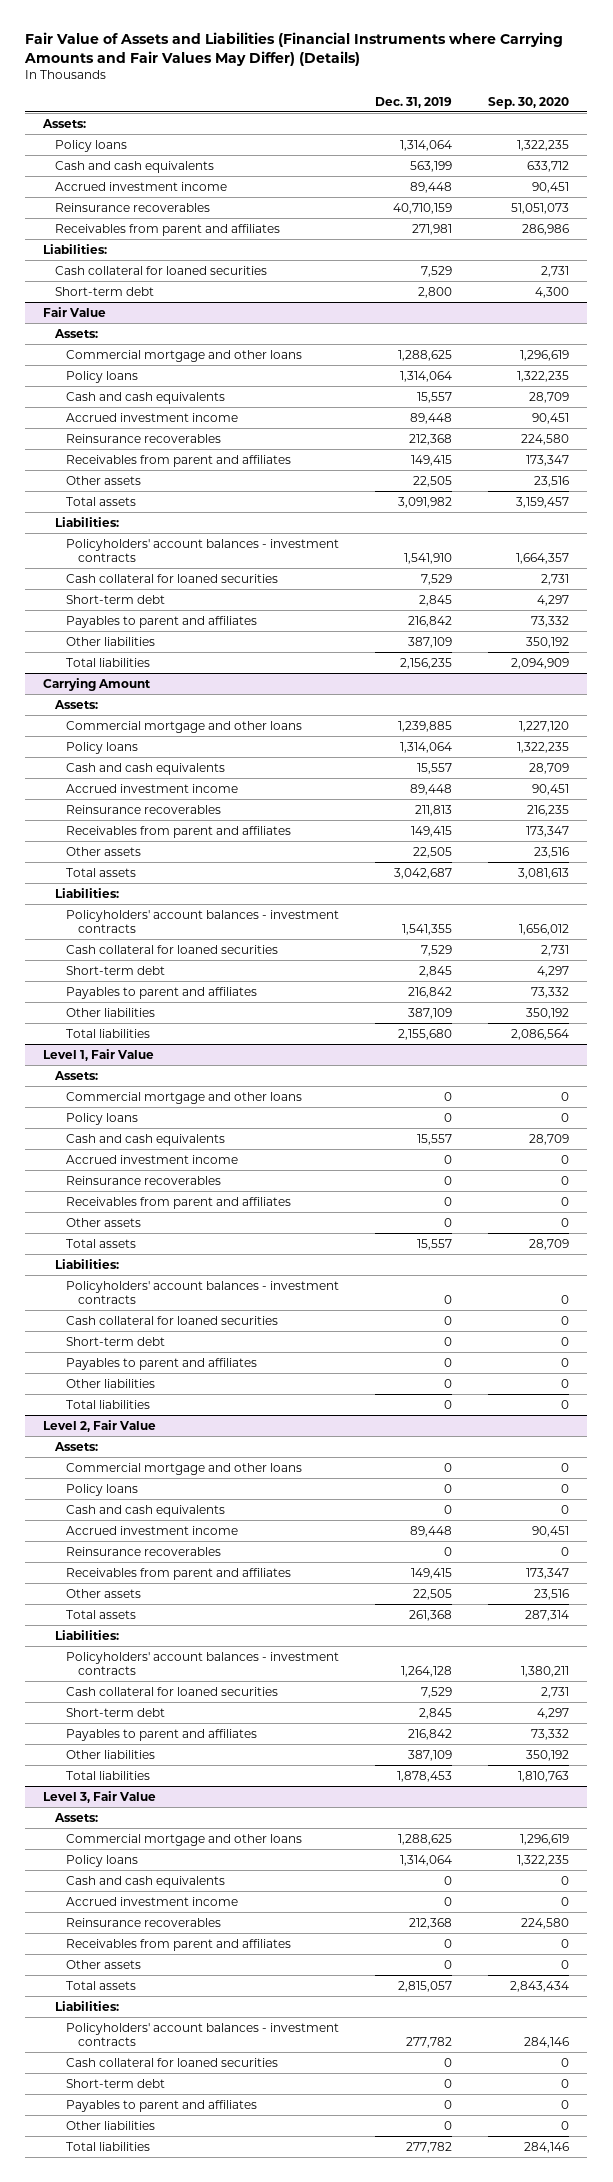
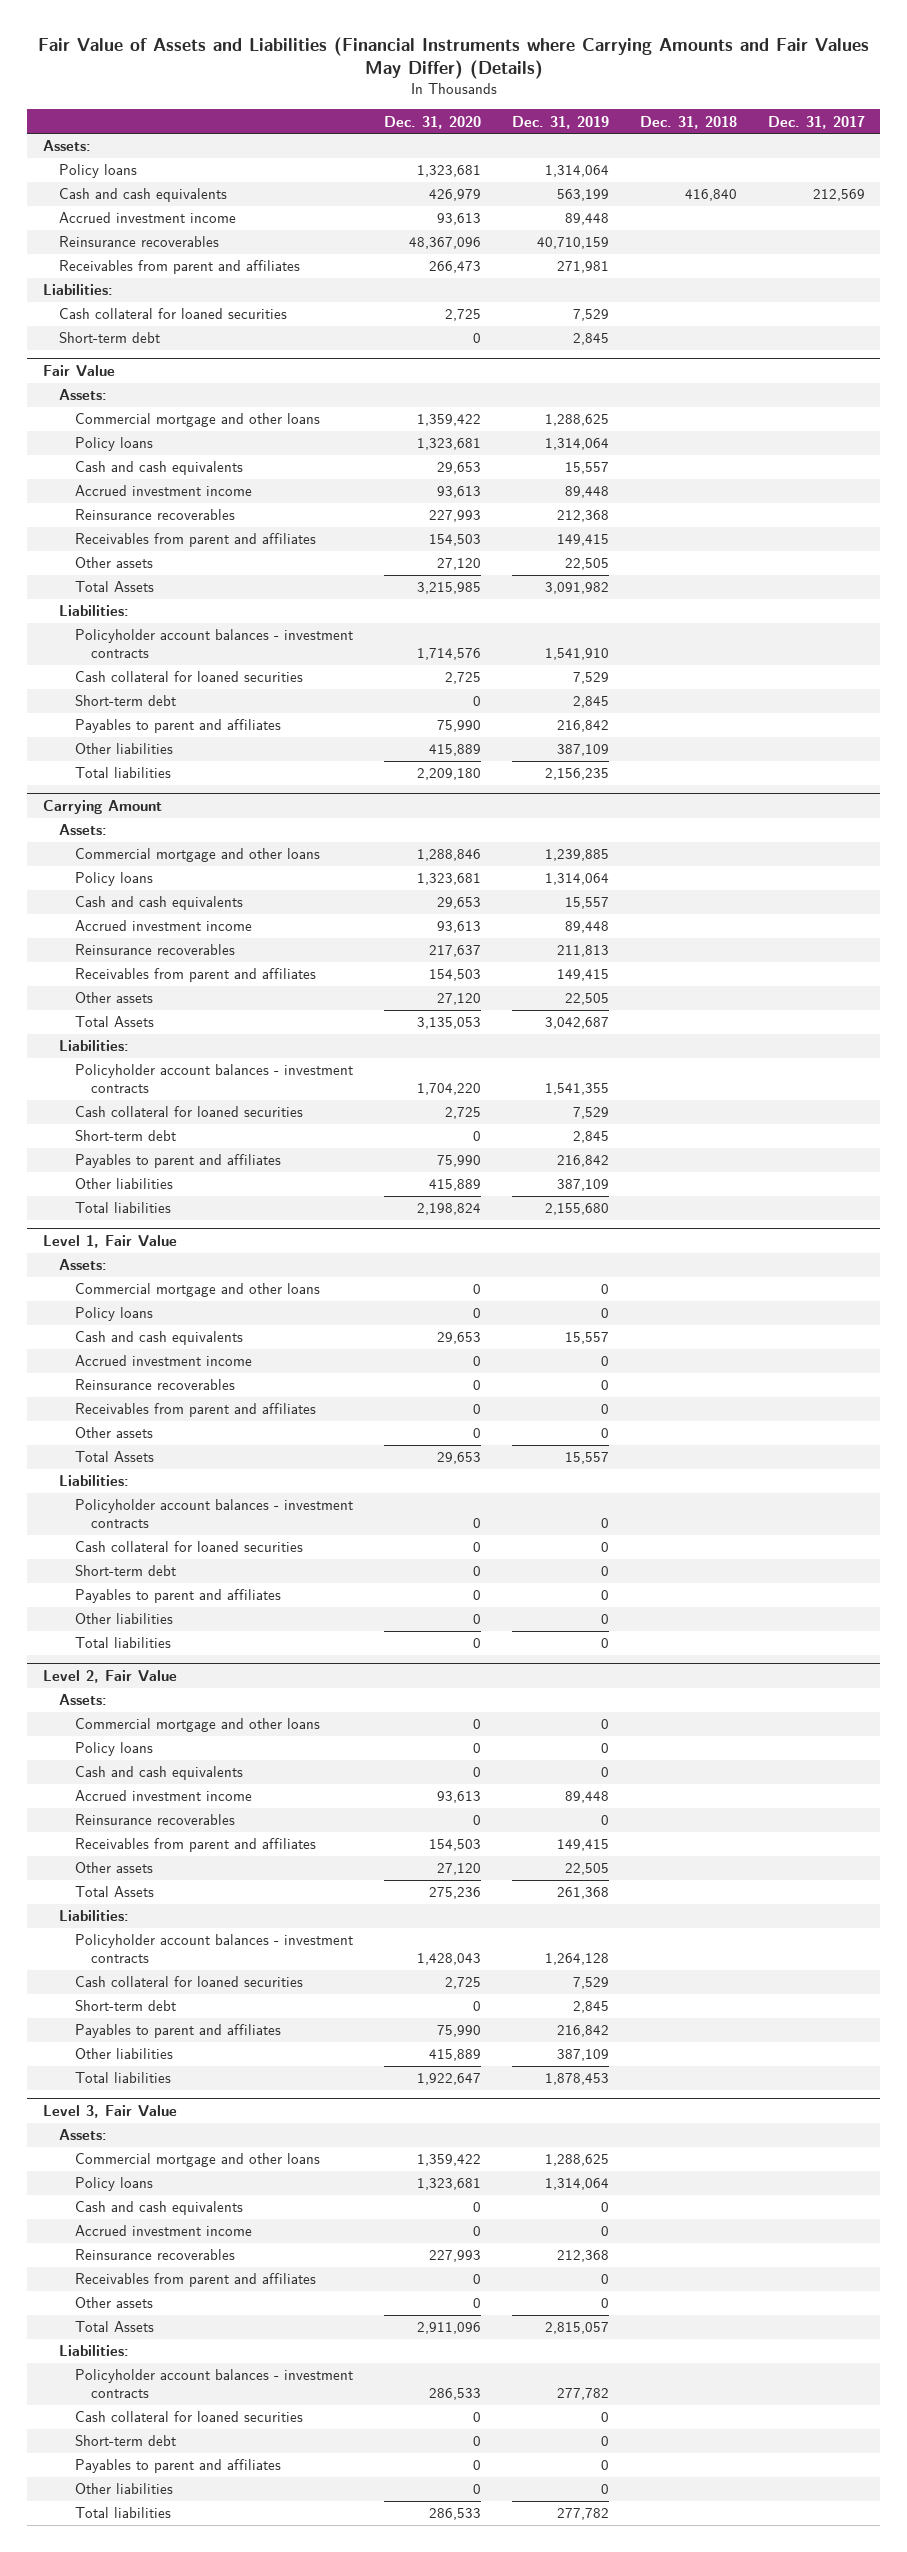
[488,96,570,109] Sep. 30, 2020 -> none
none -> [383,115,481,129] Dec. 31, 2020
none -> [639,115,737,129] Dec. 31, 2018
none -> [767,115,865,129] Dec. 31, 2017
[418,286,453,298] 2,800 -> [572,333,609,346] 2,845
[66,496,137,506] Total assets -> [74,581,154,593] Total Assets
[66,538,340,563] Policyholders' account balances - investment contracts -> [74,629,353,659] Policyholder account balances - investment contracts
[66,867,137,877] Total assets -> [74,1016,154,1028] Total Assets
[66,909,340,934] Policyholders' account balances - investment contracts -> [74,1064,353,1094] Policyholder account balances - investment contracts
[66,1238,137,1248] Total assets -> [74,1451,154,1463] Total Assets
[66,1280,340,1305] Policyholders' account balances - investment contracts -> [74,1499,353,1529] Policyholder account balances - investment contracts
[66,1609,137,1619] Total assets -> [74,1886,154,1898] Total Assets
[66,1651,340,1676] Policyholders' account balances - investment contracts -> [74,1934,353,1964] Policyholder account balances - investment contracts
[66,1980,137,1990] Total assets -> [74,2321,154,2333] Total Assets
[66,2022,340,2047] Policyholders' account balances - investment contracts -> [74,2369,353,2399] Policyholder account balances - investment contracts

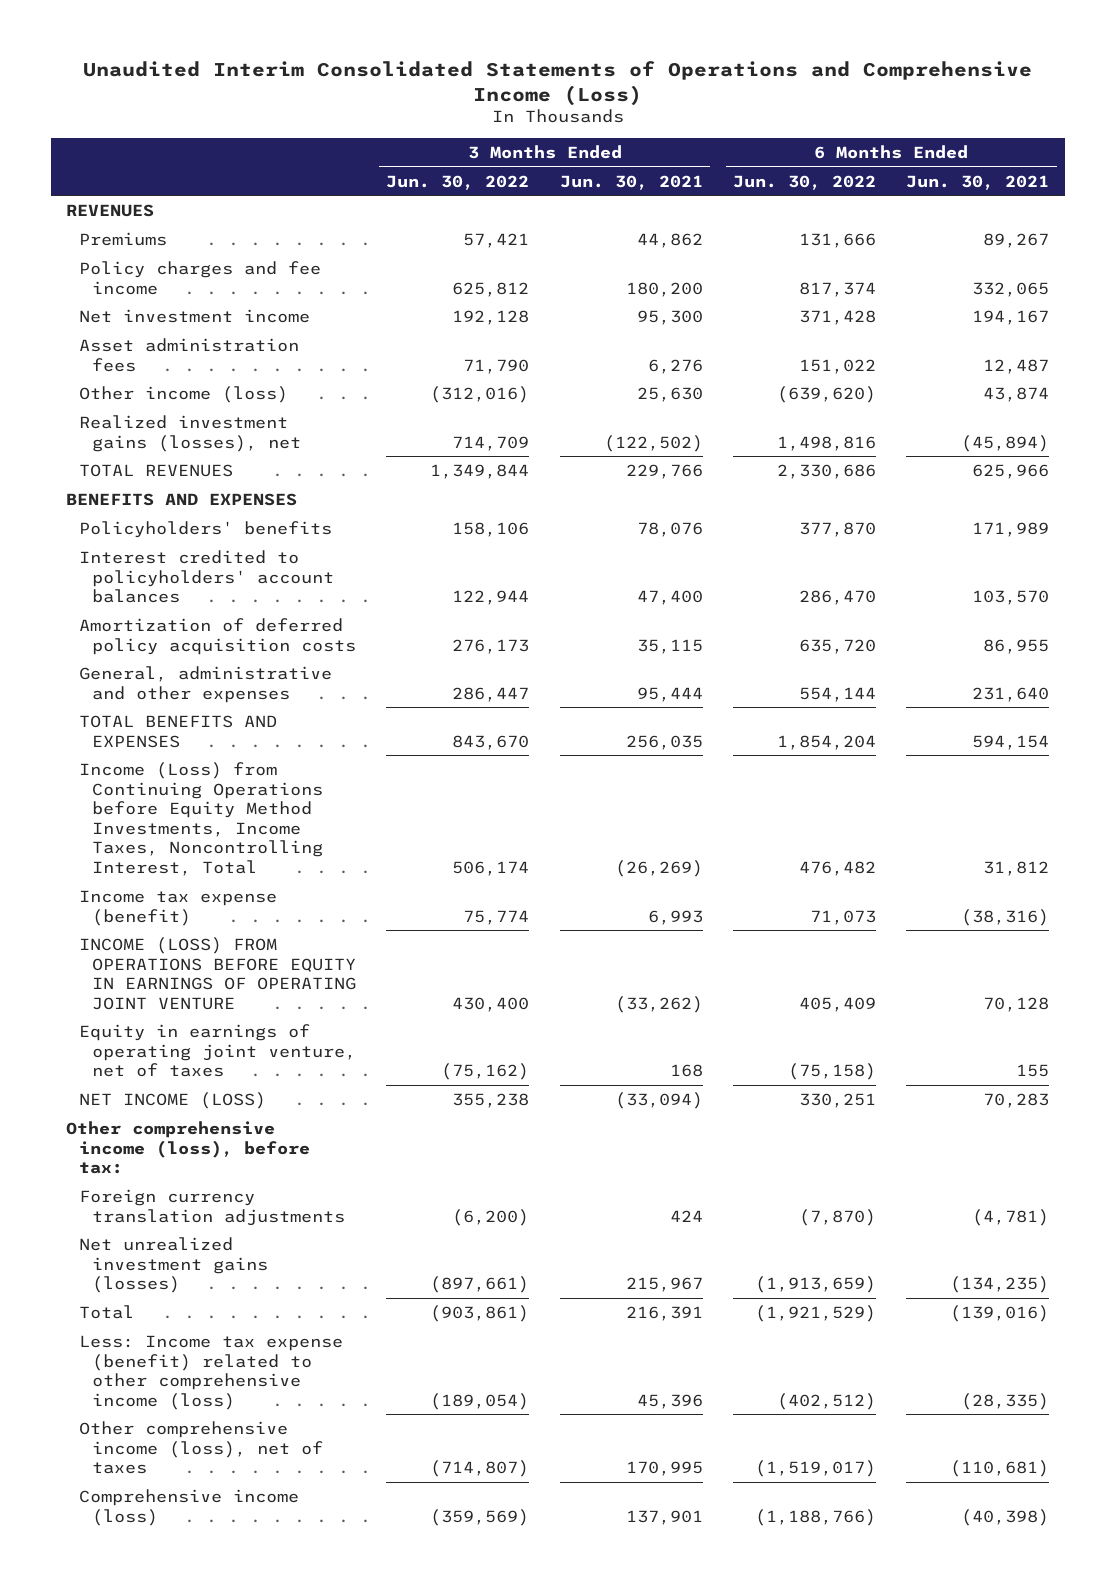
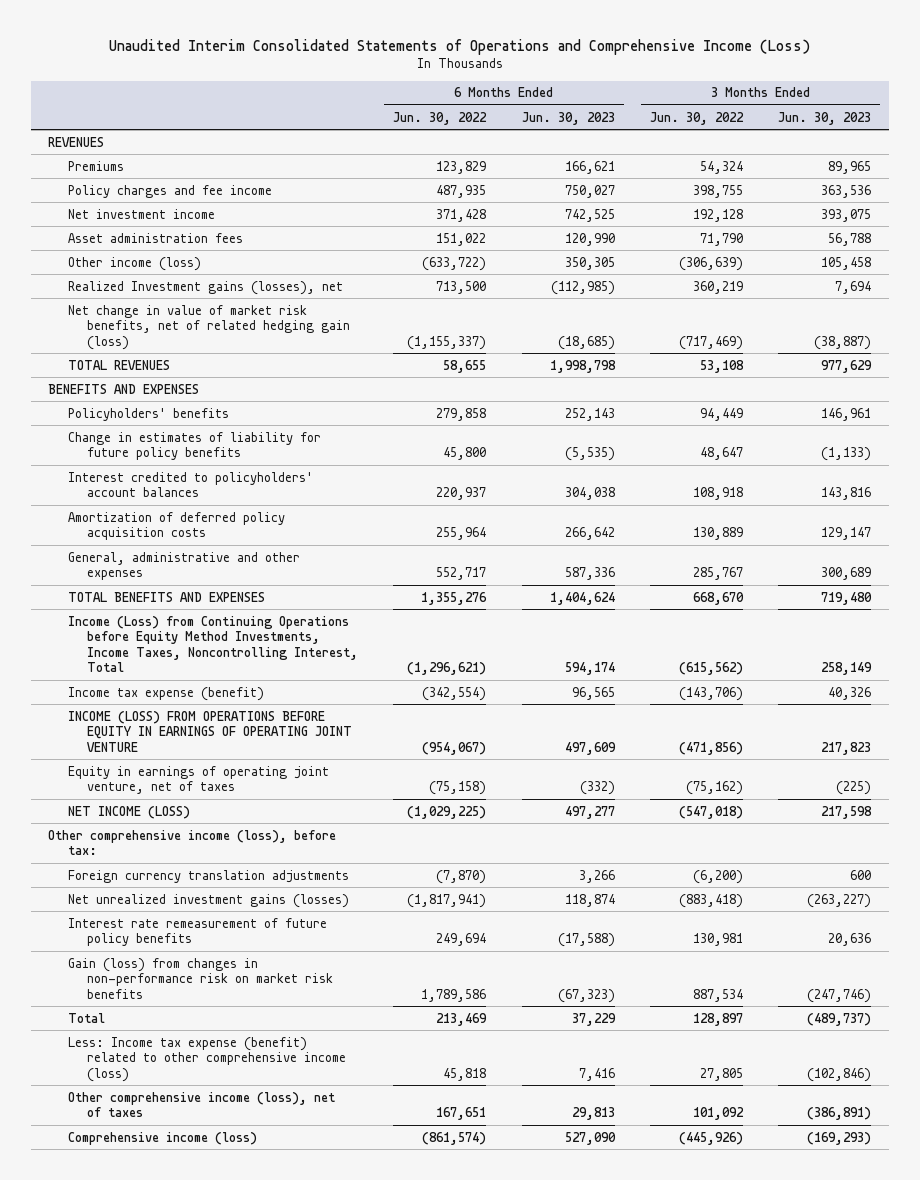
[559,174,703,190] Jun. 30, 2021 -> none
[906,174,1050,190] Jun. 30, 2021 -> none
none -> [521,111,615,125] Jun. 30, 2023
none -> [778,111,872,125] Jun. 30, 2023
[463,232,530,248] 57,421 -> [700,160,744,174] 54,324
[799,232,877,248] 131,666 -> [436,160,487,174] 123,829
[452,281,530,297] 625,812 -> [693,184,744,198] 398,755
[799,281,877,297] 817,374 -> [436,184,487,198] 487,935
[430,385,530,403] (312,016) -> [679,256,744,271] (306,639)
[777,385,877,403] (639,620) -> [422,256,487,271] (633,722)
[79,414,302,452] Realized investment gains (losses), net -> [67,280,343,295] Realized Investment gains (losses), net
[452,435,530,451] 714,709 -> [693,280,744,294] 360,219
[777,435,877,451] 1,498,816 -> [436,280,487,294] 713,500
none -> [67,304,350,350] Net change in value of market risk benefits, net of related hedging gain (loss)
[430,463,530,479] 1,349,844 -> [700,359,745,373] 53,108
[777,463,877,479] 2,330,686 -> [443,359,487,373] 58,655
[452,521,530,537] 158,106 -> [700,407,744,421] 94,449
[799,521,877,537] 377,870 -> [436,407,487,421] 279,858
none -> [67,431,321,461] Change in estimates of liability for future policy benefits
[452,590,530,606] 122,944 -> [693,487,744,501] 108,918
[799,590,877,606] 286,470 -> [436,487,487,501] 220,937
[452,638,530,654] 276,173 -> [693,527,744,541] 130,889
[799,638,877,654] 635,720 -> [436,527,487,541] 255,964
[452,686,530,702] 286,447 -> [693,567,744,581] 285,767
[799,686,877,702] 554,144 -> [436,567,487,581] 552,717
[452,734,530,750] 843,670 -> [693,591,745,605] 668,670
[777,734,877,750] 1,854,204 -> [421,591,488,605] 1,355,276
[452,861,530,877] 506,174 -> [679,662,744,676] (615,562)
[799,861,877,877] 476,482 -> [407,662,487,676] (1,296,621)
[463,909,530,925] 75,774 -> [679,686,744,701] (143,706)
[810,909,877,925] 71,073 -> [422,686,487,701] (342,554)
[452,996,530,1012] 430,400 -> [679,741,744,755] (471,856)
[799,996,877,1012] 405,409 -> [422,741,487,755] (954,067)
[452,1092,530,1108] 355,238 -> [679,805,744,819] (547,018)
[799,1092,877,1108] 330,251 -> [407,805,487,819] (1,029,225)
[430,1276,530,1294] (897,661) -> [679,893,744,908] (883,418)
[755,1276,877,1294] (1,913,659) -> [407,893,487,908] (1,817,941)
none -> [67,917,327,947] Interest rate remeasurement of future policy benefits
none -> [67,957,333,999] Gain (loss) from changes in non-performance risk on market risk benefits
[430,1304,530,1322] (903,861) -> [693,1012,744,1026] 128,897
[755,1304,877,1322] (1,921,529) -> [436,1012,488,1026] 213,469
[430,1392,530,1410] (189,054) -> [700,1067,744,1081] 27,805
[777,1392,877,1410] (402,512) -> [443,1067,487,1081] 45,818
[430,1460,530,1478] (714,807) -> [693,1107,745,1121] 101,092
[755,1460,877,1478] (1,519,017) -> [436,1107,487,1121] 167,651
[430,1508,530,1526] (359,569) -> [679,1131,744,1145] (445,926)
[755,1508,877,1526] (1,188,766) -> [422,1131,487,1145] (861,574)

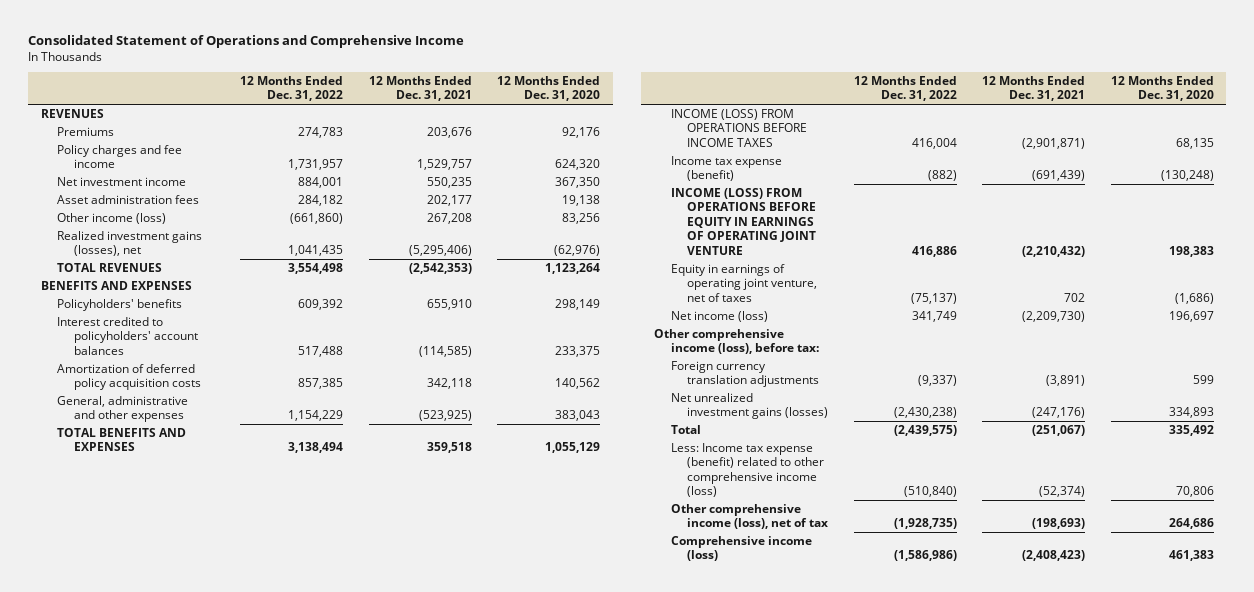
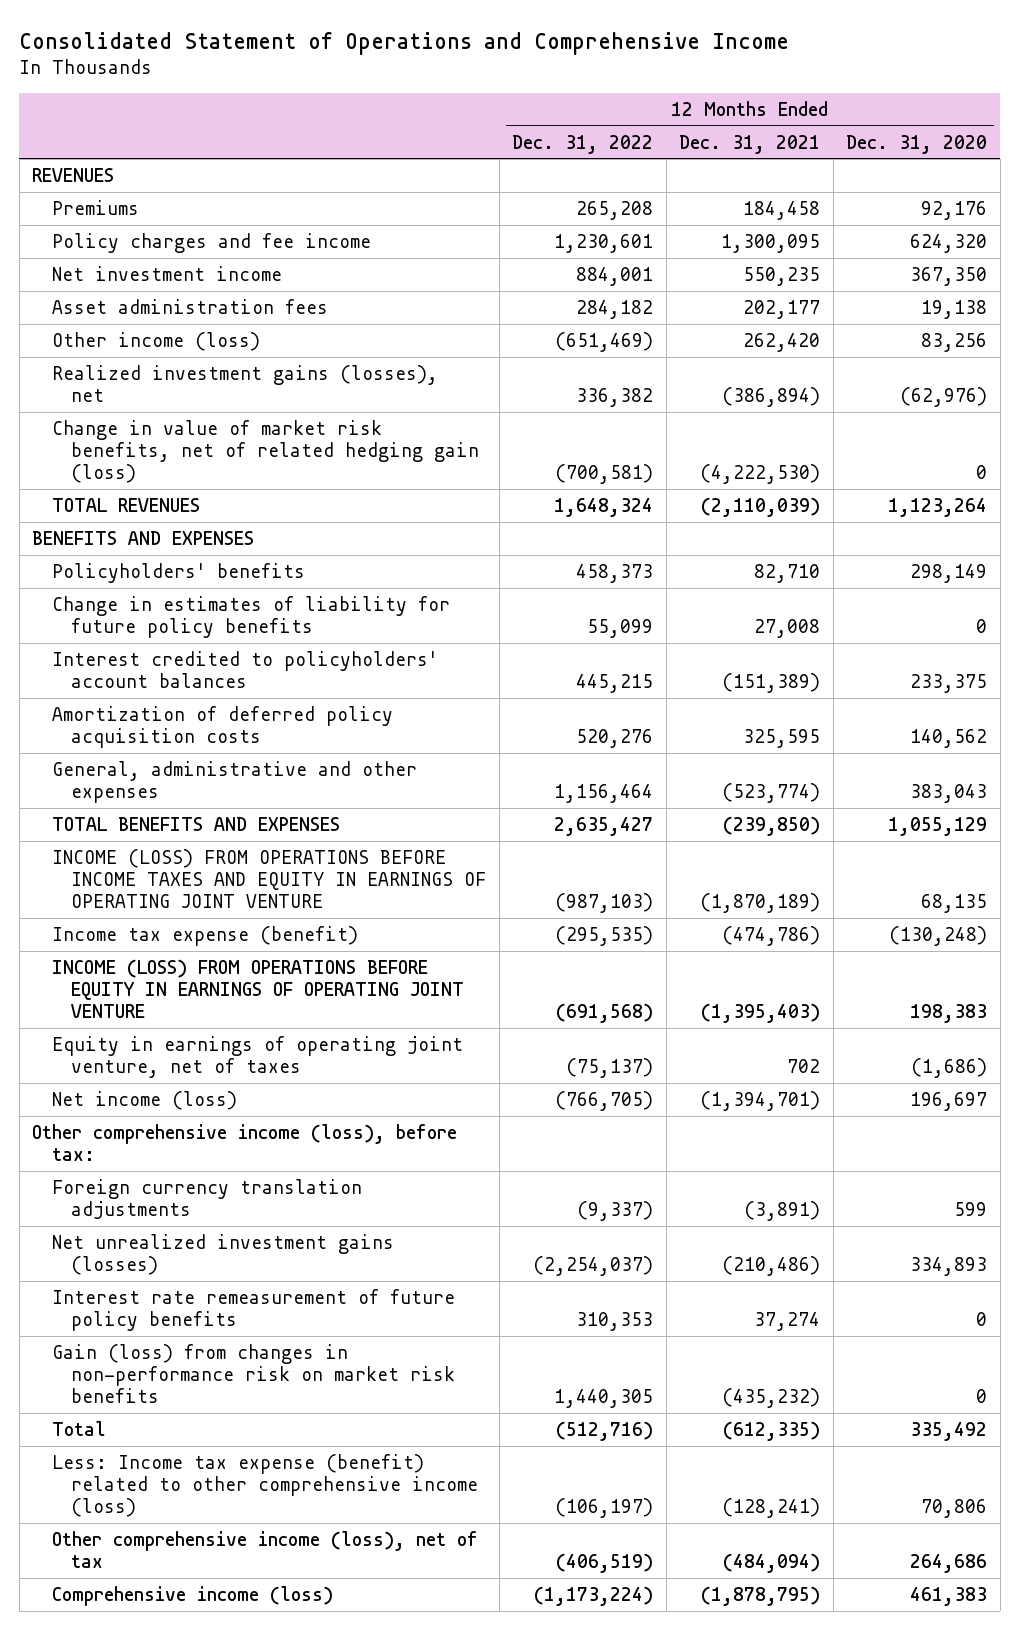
[298,126,344,138] 274,783 -> [576,200,654,220] 265,208
[426,126,472,138] 203,676 -> [743,200,821,220] 184,458
[288,159,344,171] 1,731,957 -> [554,233,654,253] 1,230,601
[416,159,472,171] 1,529,757 -> [721,233,821,253] 1,300,095
[290,212,344,224] (661,860) -> [555,331,654,352] (651,469)
[426,212,472,224] 267,208 -> [743,332,821,352] 262,420
[288,245,344,257] 1,041,435 -> [576,387,654,407] 336,382
[408,245,472,257] (5,295,406) -> [722,386,821,407] (386,894)
none -> [51,419,480,484] Change in value of market risk benefits, net of related hedging gain (loss)
[288,262,344,274] 3,554,498 -> [554,497,654,517] 1,648,324
[408,262,472,274] (2,542,353) -> [701,496,821,517] (2,110,039)
[298,298,344,310] 609,392 -> [576,563,654,583] 458,373
[426,298,472,310] 655,910 -> [754,563,821,583] 82,710
none -> [51,595,450,638] Change in estimates of liability for future policy benefits
[298,345,344,357] 517,488 -> [576,673,654,693] 445,215
[418,345,472,357] (114,585) -> [722,672,821,693] (151,389)
[298,378,344,390] 857,385 -> [576,728,654,748] 520,276
[426,378,472,390] 342,118 -> [743,728,821,748] 325,595
[288,410,344,422] 1,154,229 -> [554,783,654,803] 1,156,464
[418,410,472,422] (523,925) -> [722,782,821,803] (523,774)
[288,442,344,454] 3,138,494 -> [554,816,654,836] 2,635,427
[426,442,472,454] 359,518 -> [723,815,821,836] (239,850)
[670,108,808,147] INCOME (LOSS) FROM OPERATIONS BEFORE INCOME TAXES -> [51,848,487,909] INCOME (LOSS) FROM OPERATIONS BEFORE INCOME TAXES AND EQUITY IN EARNINGS OF OPERATING JOINT VENTURE
[911,137,957,149] 416,004 -> [555,893,654,914] (987,103)
[1022,137,1086,149] (2,901,871) -> [700,893,821,914] (1,870,189)
[927,170,957,182] (882) -> [555,925,654,946] (295,535)
[1032,170,1086,182] (691,439) -> [722,925,821,946] (474,786)
[911,245,957,257] 416,886 -> [556,1003,654,1024] (691,568)
[1022,245,1086,257] (2,210,432) -> [701,1003,821,1024] (1,395,403)
[911,310,957,322] 341,749 -> [555,1090,654,1111] (766,705)
[1022,310,1086,322] (2,209,730) -> [700,1090,821,1111] (1,394,701)
[893,407,957,419] (2,430,238) -> [533,1255,654,1276] (2,254,037)
[1032,407,1086,419] (247,176) -> [722,1255,821,1276] (210,486)
none -> [51,1288,455,1331] Interest rate remeasurement of future policy benefits
none -> [51,1343,456,1404] Gain (loss) from changes in non-performance risk on market risk benefits
[893,424,957,436] (2,439,575) -> [556,1420,654,1441] (512,716)
[1032,424,1086,436] (251,067) -> [723,1420,821,1441] (612,335)
[903,486,957,498] (510,840) -> [555,1498,654,1519] (106,197)
[1039,486,1086,498] (52,374) -> [722,1498,821,1519] (128,241)
[893,518,957,530] (1,928,735) -> [556,1552,654,1573] (406,519)
[1032,518,1086,530] (198,693) -> [723,1552,821,1573] (484,094)
[893,550,957,562] (1,586,986) -> [534,1585,654,1606] (1,173,224)
[1022,550,1086,562] (2,408,423) -> [701,1585,821,1606] (1,878,795)

